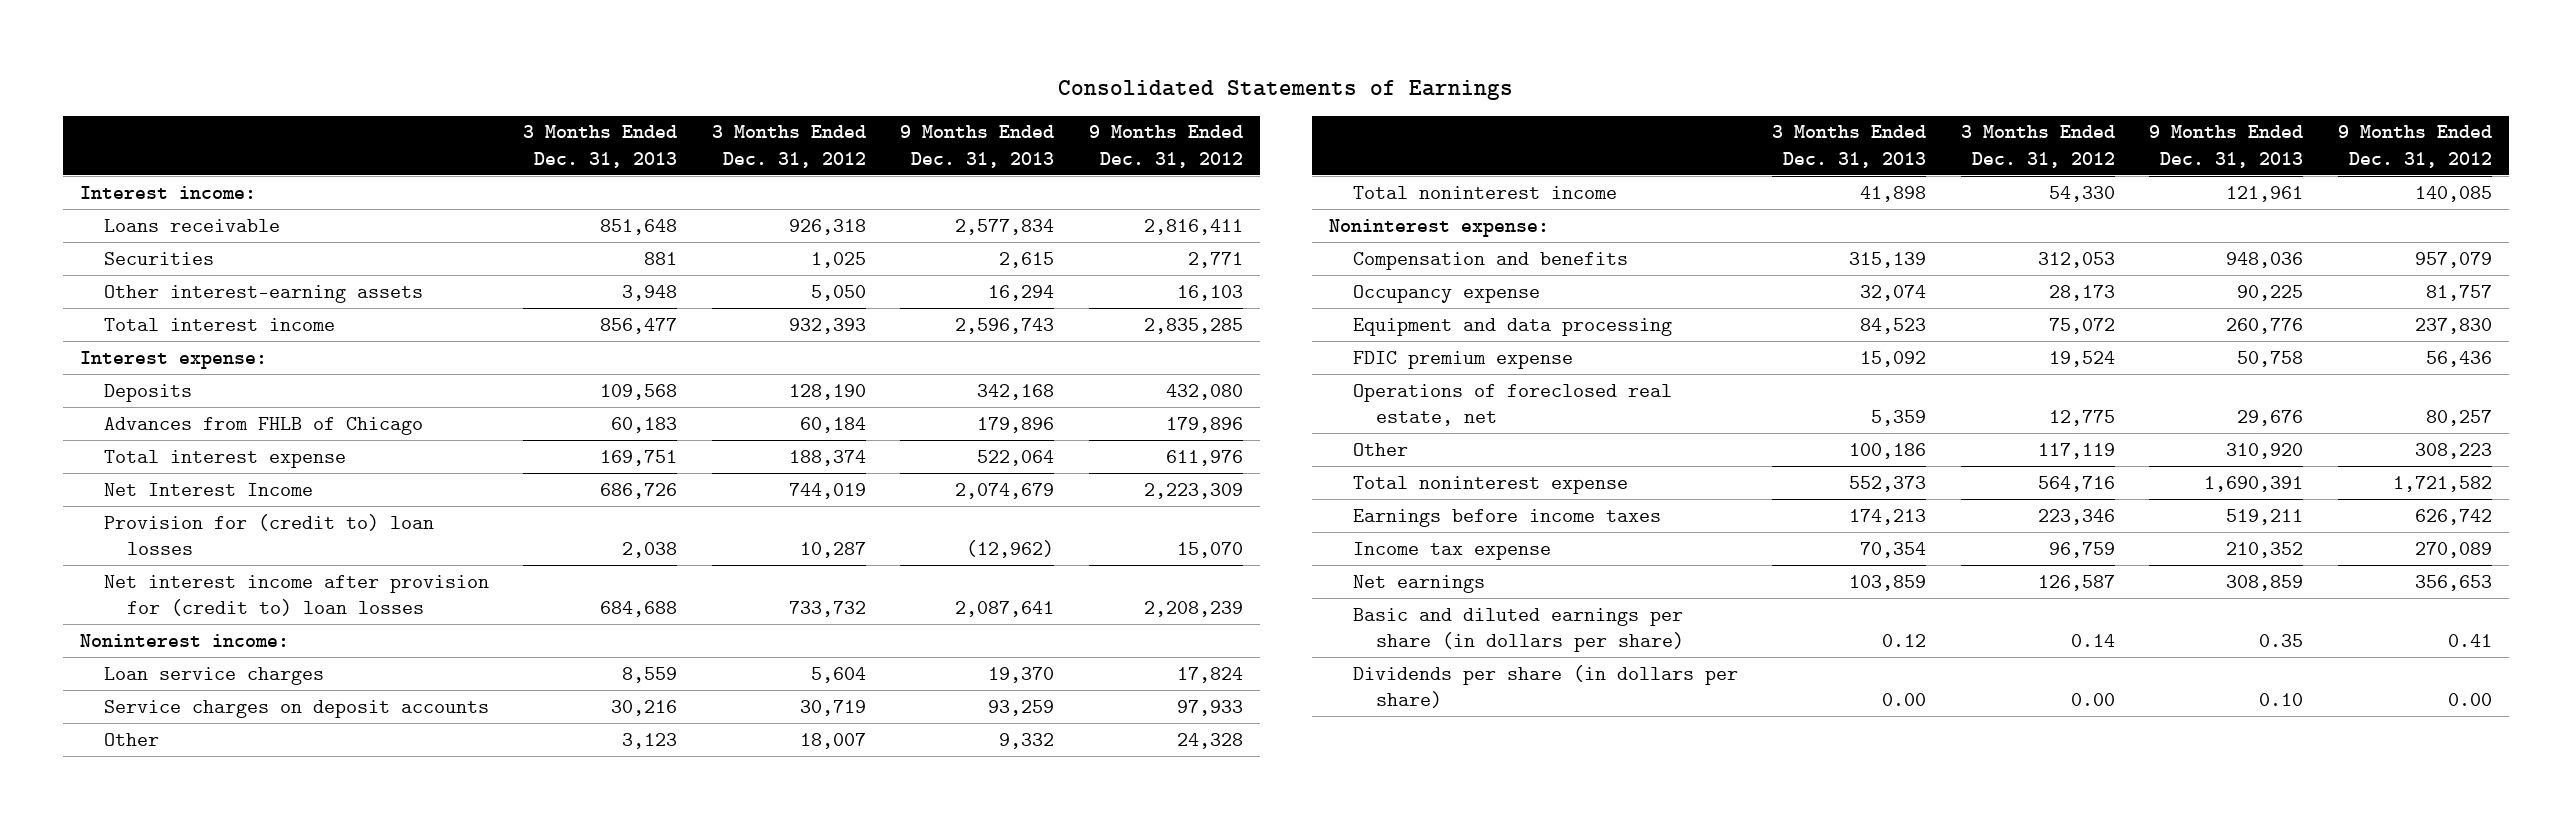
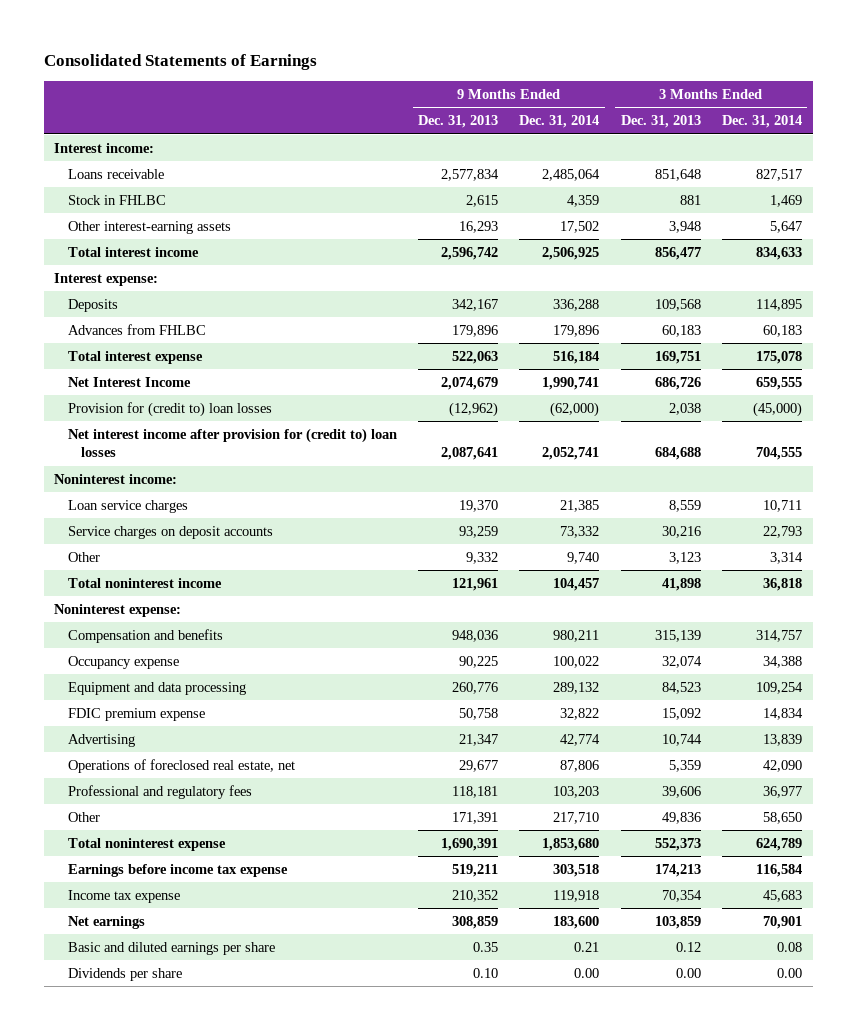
[711,125,866,169] 3 Months Ended Dec. 31, 2012 -> none
[1088,125,1243,169] 9 Months Ended Dec. 31, 2012 -> none
none -> [519,115,600,129] Dec. 31, 2014
none -> [722,115,803,129] Dec. 31, 2014
[103,251,214,265] Securities -> [67,194,166,205] Stock in FHLBC
[988,284,1055,301] 16,294 -> [458,220,498,233] 16,293
[955,317,1055,334] 2,596,743 -> [440,246,498,260] 2,596,742
[977,383,1055,400] 342,168 -> [451,298,498,311] 342,167
[103,416,423,435] Advances from FHLB of Chicago -> [67,323,206,335] Advances from FHLBC
[977,449,1055,466] 522,064 -> [451,350,498,364] 522,063
none -> [67,733,135,747] Advertising
[2237,410,2304,427] 29,676 -> [458,759,498,772] 29,677
none -> [67,784,252,799] Professional and regulatory fees
[1849,442,1927,459] 100,186 -> [661,811,701,824] 49,836
[2226,442,2304,459] 310,920 -> [451,811,498,824] 171,391
[1352,508,1661,527] Earnings before income taxes -> [67,863,288,877] Earnings before income tax expense
[1352,607,1685,653] Basic and diluted earnings per share (in dollars per share) -> [67,941,275,955] Basic and diluted earnings per share
[1352,664,1738,709] Dividends per share (in dollars per share) -> [67,967,182,981] Dividends per share

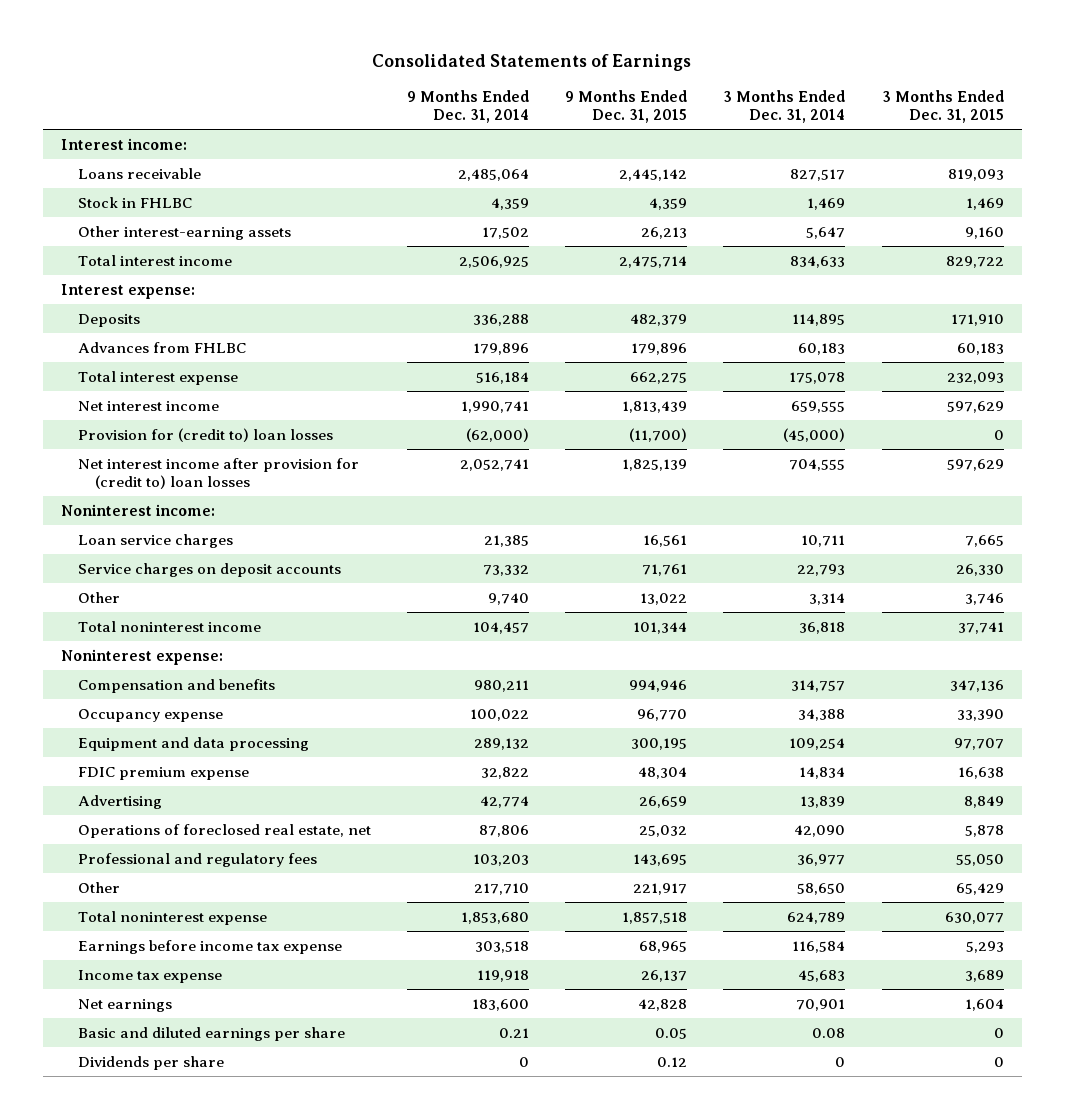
[417,115,498,129] Dec. 31, 2013 -> none
[620,115,701,129] Dec. 31, 2013 -> none
none -> [565,90,688,123] 9 Months Ended Dec. 31, 2015
none -> [881,90,1004,123] 3 Months Ended Dec. 31, 2015
[67,376,191,387] Net Interest Income -> [77,401,219,412] Net interest income
[574,967,600,978] 0.00 -> [519,1057,530,1068] 0
[777,967,803,978] 0.00 -> [835,1057,846,1068] 0

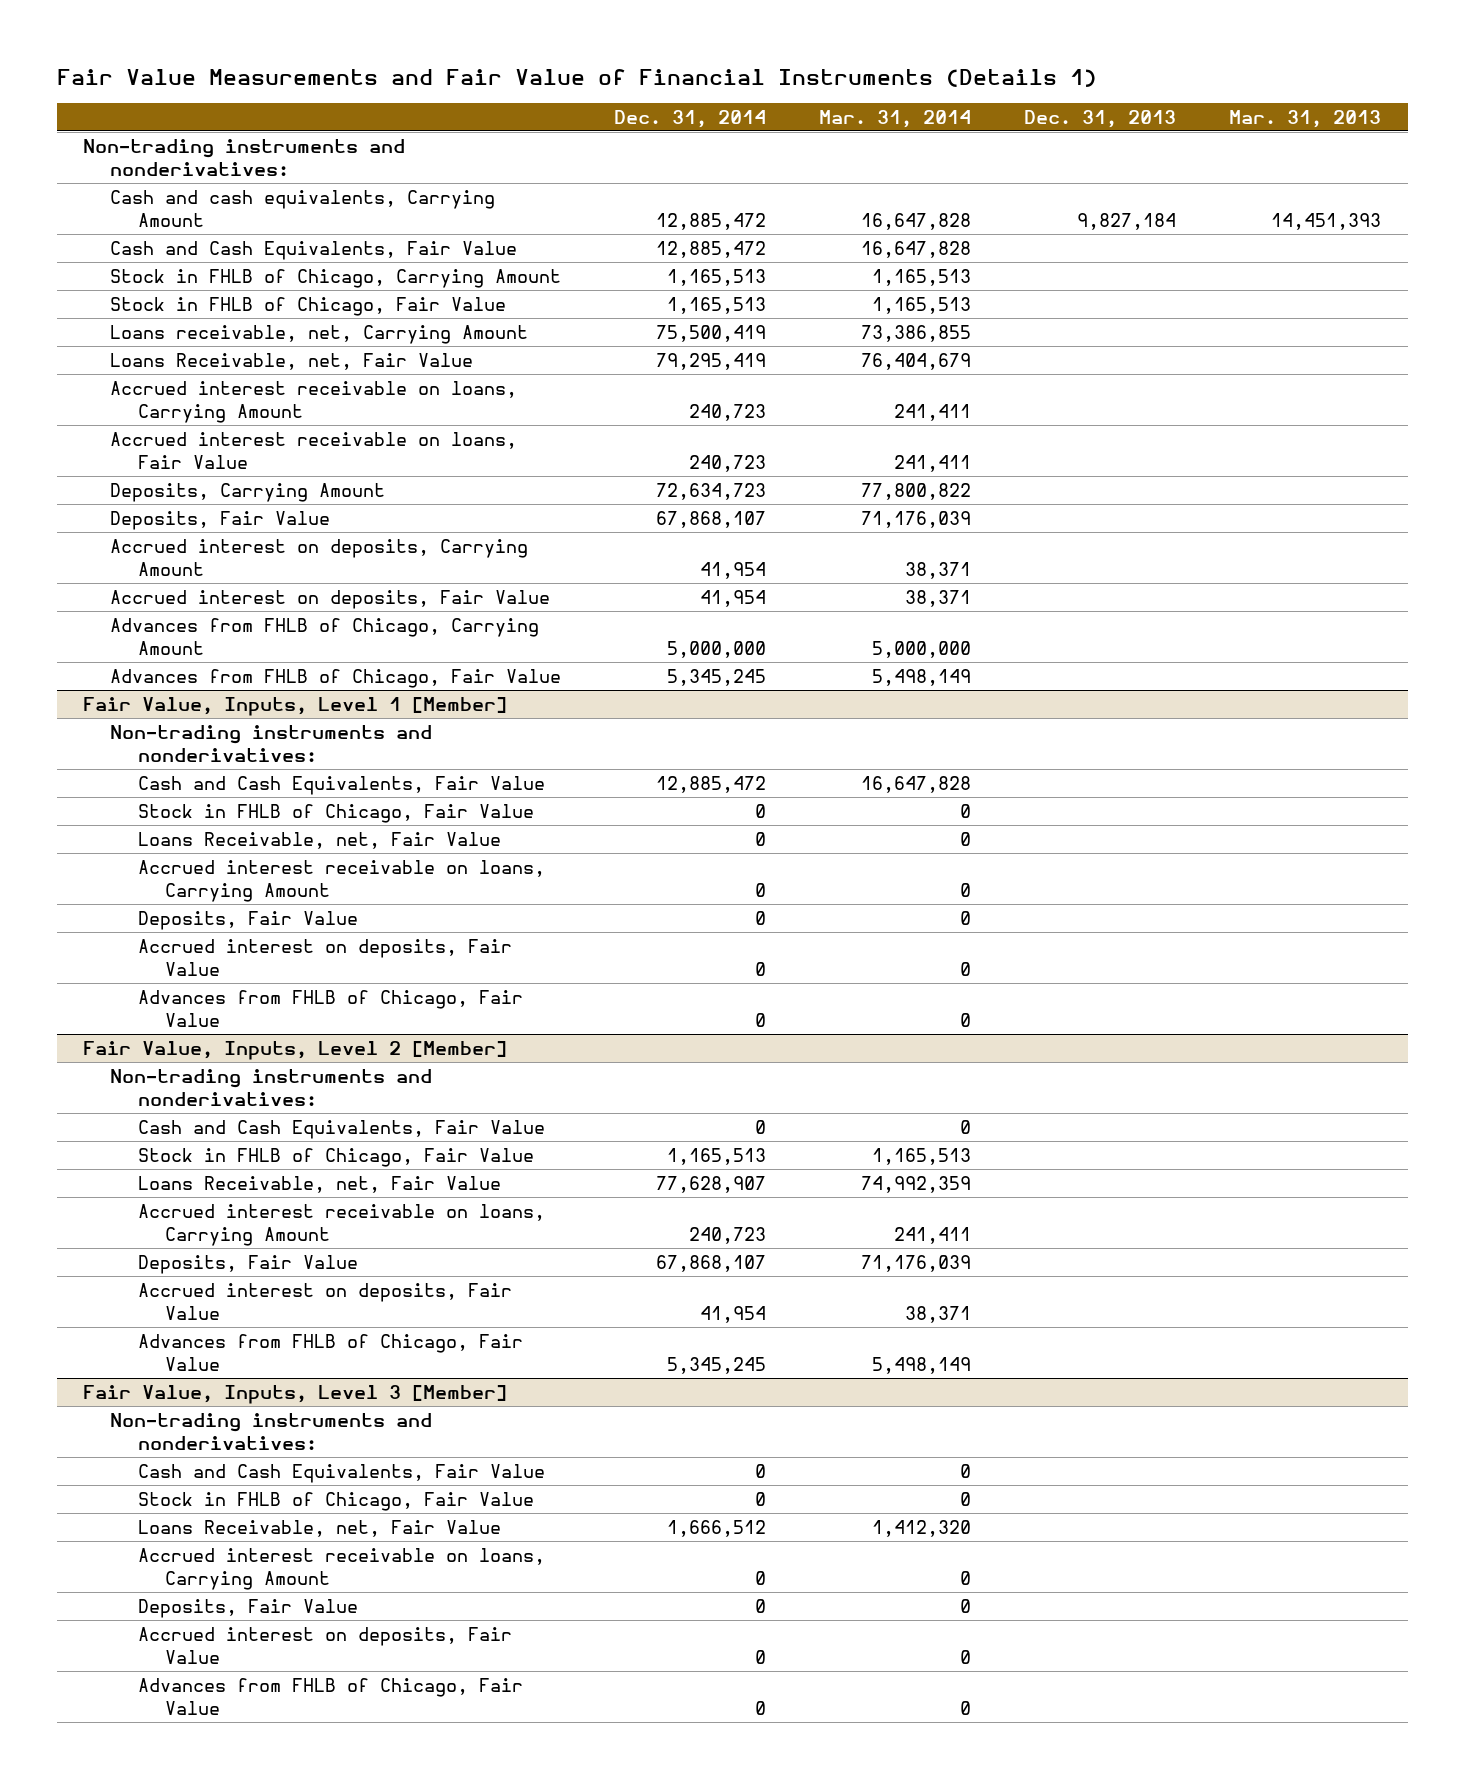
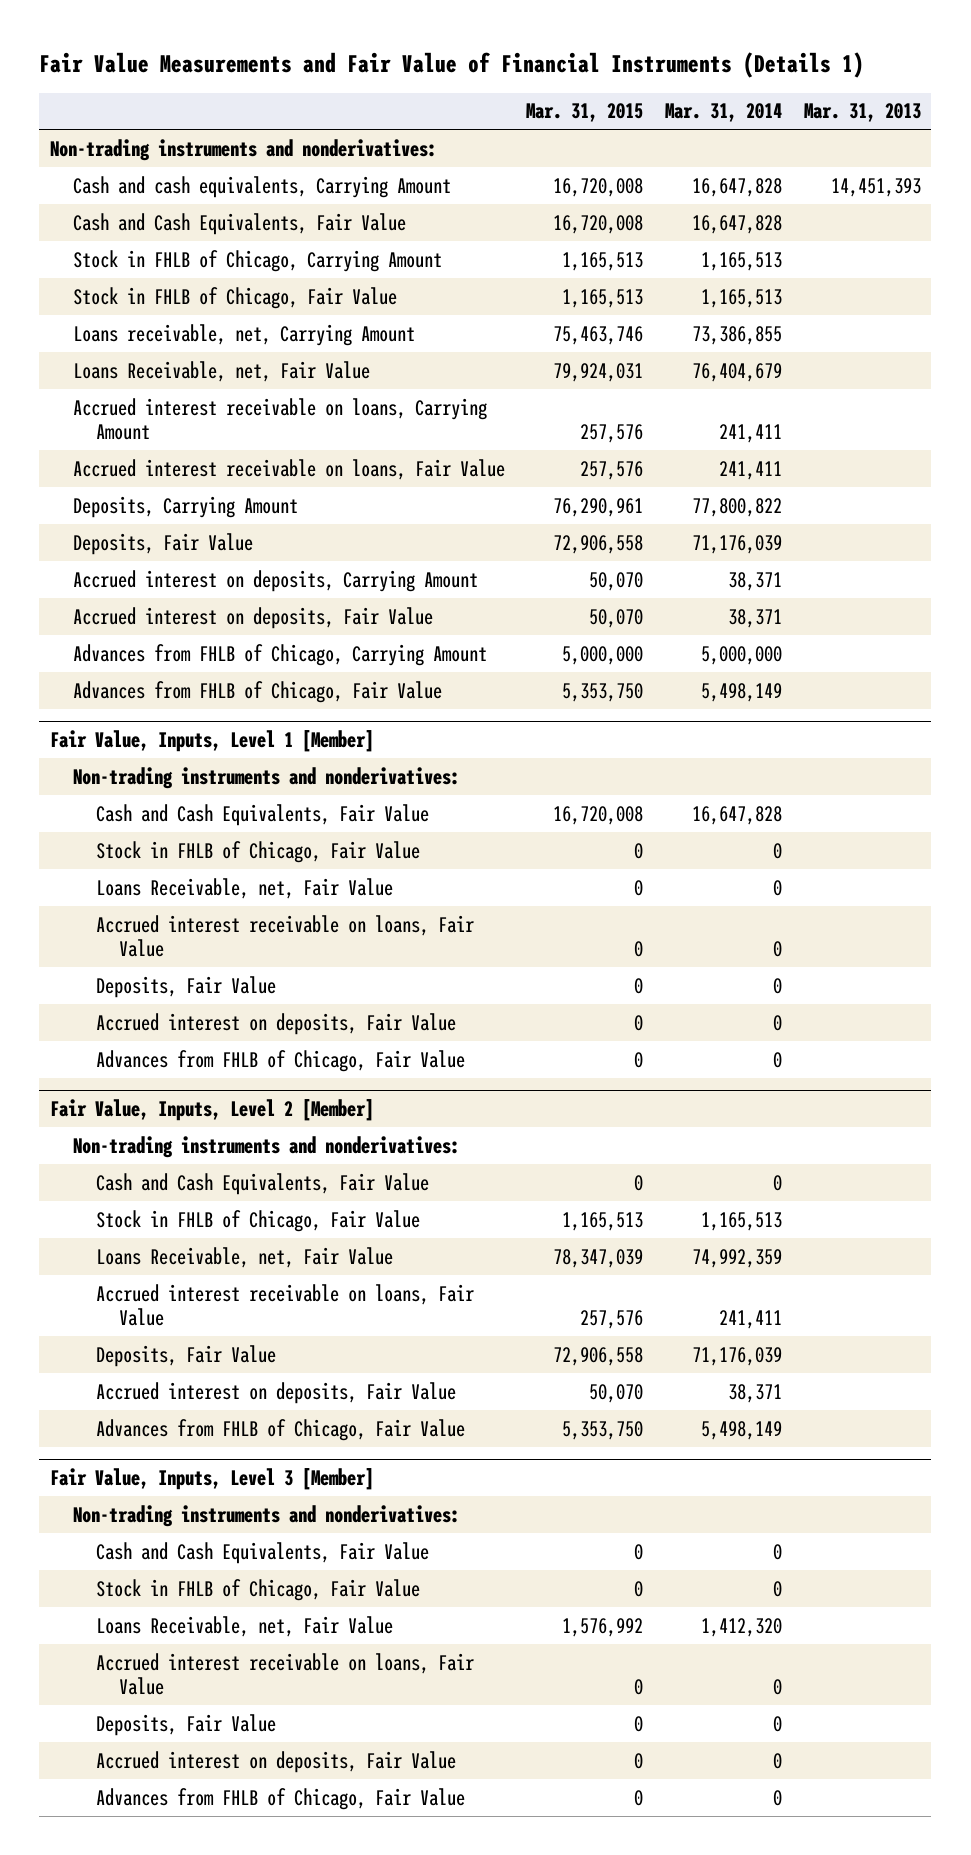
[614,109,767,128] Dec. 31, 2014 -> none
[1024,109,1177,128] Dec. 31, 2013 -> none
none -> [526,103,644,123] Mar. 31, 2015
[137,860,545,902] Accrued interest receivable on loans, Carrying Amount -> [95,914,474,957] Accrued interest receivable on loans, Fair Value
[137,1204,545,1246] Accrued interest receivable on loans, Carrying Amount -> [95,1283,474,1326] Accrued interest receivable on loans, Fair Value
[137,1548,545,1590] Accrued interest receivable on loans, Carrying Amount -> [95,1652,474,1695] Accrued interest receivable on loans, Fair Value

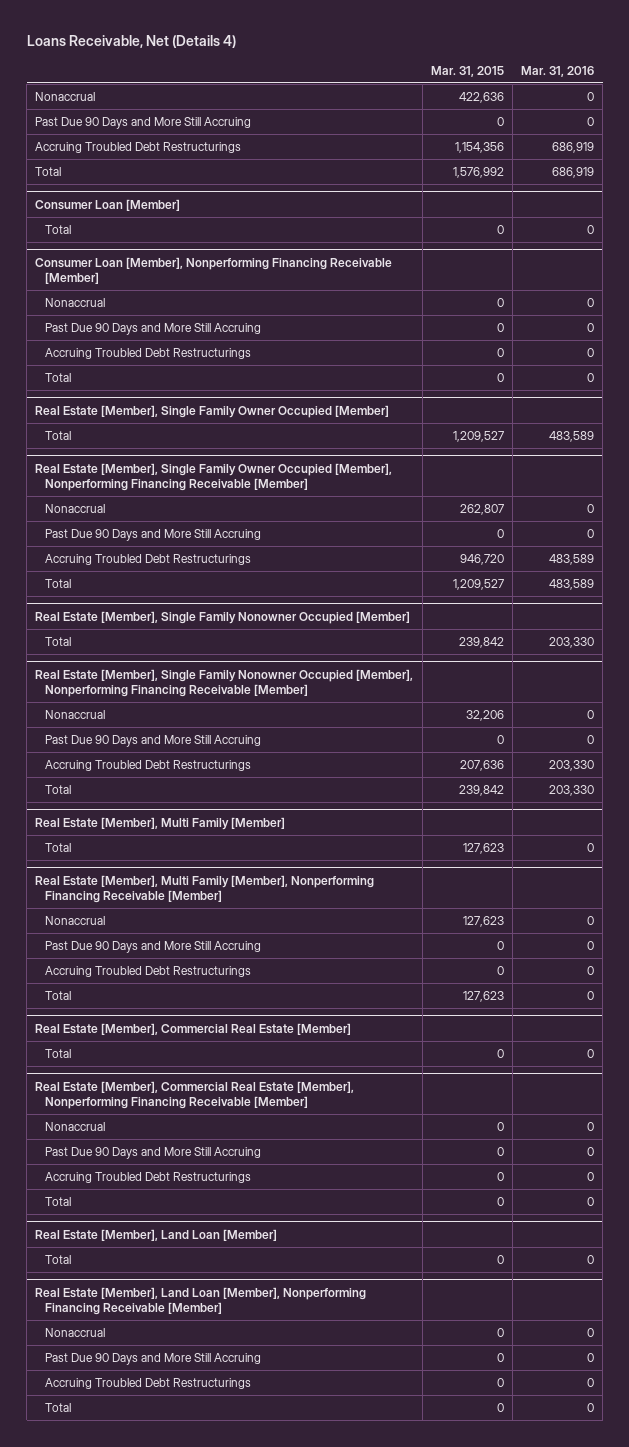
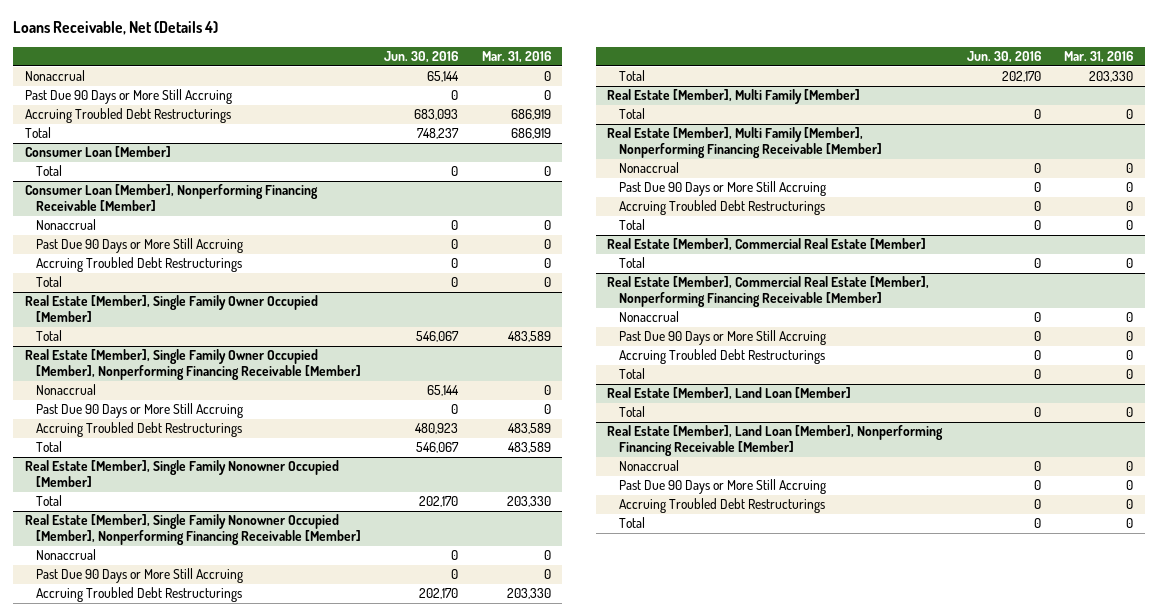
[430,65,504,77] Mar. 31, 2015 -> none
none -> [384,51,459,64] Jun. 30, 2016
[35,116,252,129] Past Due 90 Days and More Still Accruing -> [24,89,232,105] Past Due 90 Days or More Still Accruing
[45,322,262,335] Past Due 90 Days and More Still Accruing -> [35,238,243,254] Past Due 90 Days or More Still Accruing
[45,528,262,541] Past Due 90 Days and More Still Accruing -> [35,403,243,419] Past Due 90 Days or More Still Accruing
[45,734,262,747] Past Due 90 Days and More Still Accruing -> [35,568,243,584] Past Due 90 Days or More Still Accruing
[45,940,262,953] Past Due 90 Days and More Still Accruing -> [618,181,826,197] Past Due 90 Days or More Still Accruing
[45,1146,262,1159] Past Due 90 Days and More Still Accruing -> [618,330,826,346] Past Due 90 Days or More Still Accruing
[45,1352,262,1365] Past Due 90 Days and More Still Accruing -> [618,479,826,495] Past Due 90 Days or More Still Accruing

